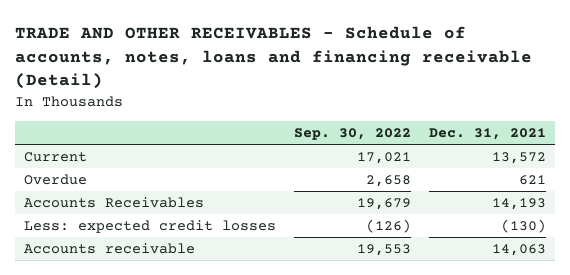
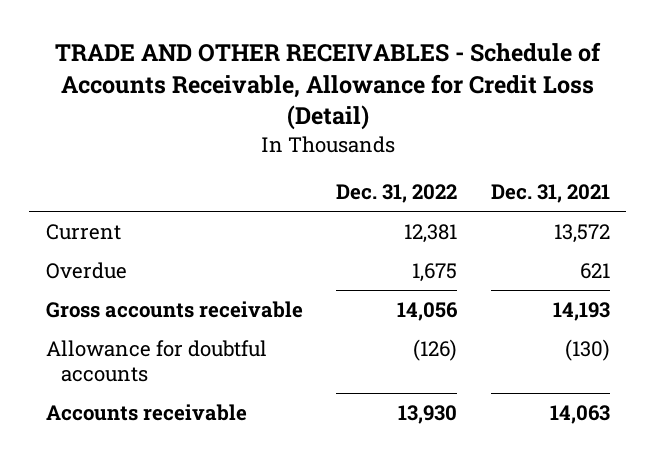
[14,26,532,90] TRADE AND OTHER RECEIVABLES - Schedule of accounts, notes, loans and financing receivable (Detail) -> [54,41,601,131] TRADE AND OTHER RECEIVABLES - Schedule of Accounts Receivable, Allowance for Credit Loss (Detail)
[294,128,412,141] Sep. 30, 2022 -> none
none -> [336,184,458,204] Dec. 31, 2022
[23,197,204,209] Accounts Receivables -> [45,300,303,318] Gross accounts receivable
[23,220,276,234] Less: expected credit losses -> [45,339,267,383] Allowance for doubtful accounts

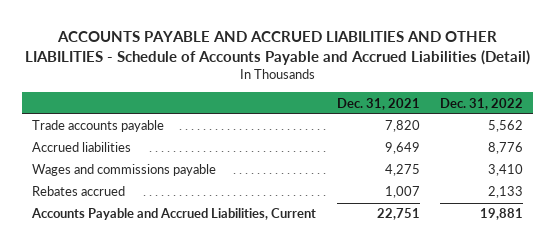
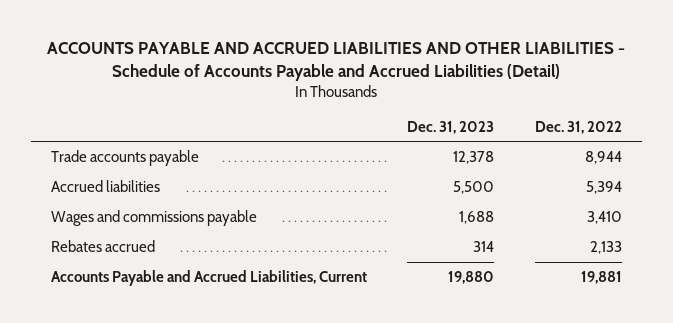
[336,97,420,110] Dec. 31, 2021 -> none
none -> [407,120,495,134] Dec. 31, 2023
[487,120,523,133] 5,562 -> [584,150,622,164] 8,944
[487,142,523,155] 8,776 -> [585,180,622,194] 5,394

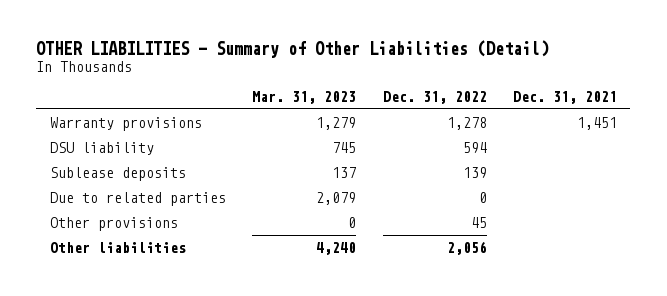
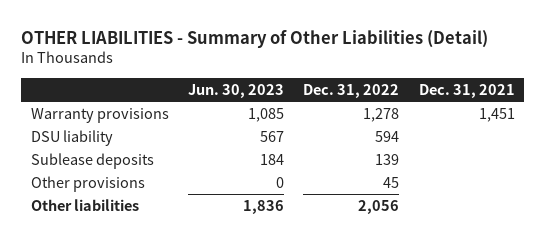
[252,91,357,105] Mar. 31, 2023 -> none
none -> [188,83,285,98] Jun. 30, 2023
[49,192,226,207] Due to related parties -> none

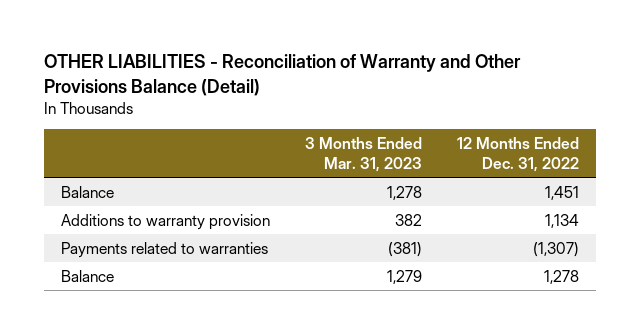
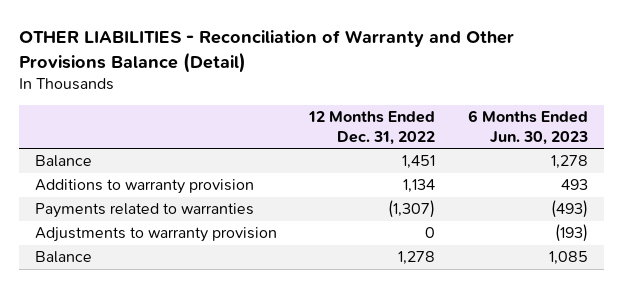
[304,137,422,172] 3 Months Ended Mar. 31, 2023 -> none
none -> [467,110,588,145] 6 Months Ended Jun. 30, 2023
none -> [34,227,277,243] Adjustments to warranty provision

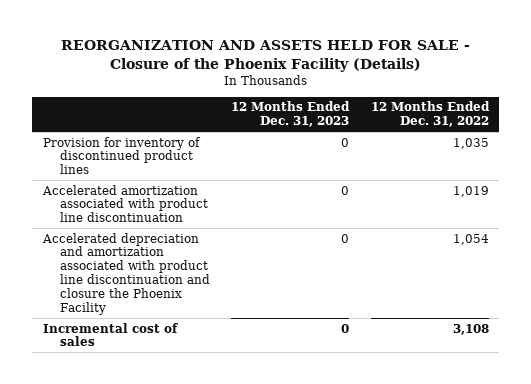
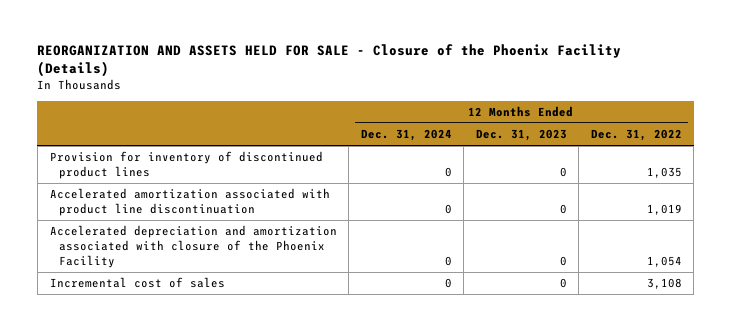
none -> [360,129,452,142] Dec. 31, 2024
[41,232,210,315] Accelerated depreciation and amortization associated with product line discontinuation and closure the Phoenix Facility -> [49,225,337,269] Accelerated depreciation and amortization associated with closure of the Phoenix Facility

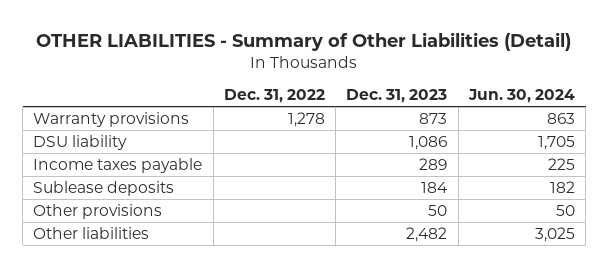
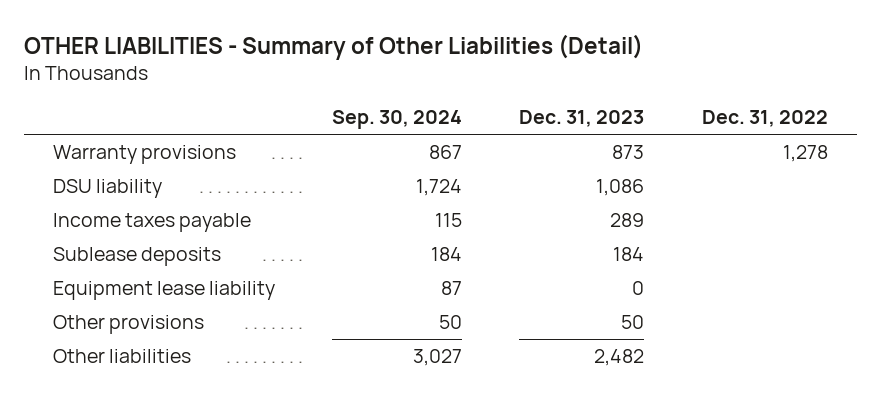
[467,89,575,104] Jun. 30, 2024 -> none
none -> [332,109,463,129] Sep. 30, 2024
none -> [52,281,275,301] Equipment lease liability

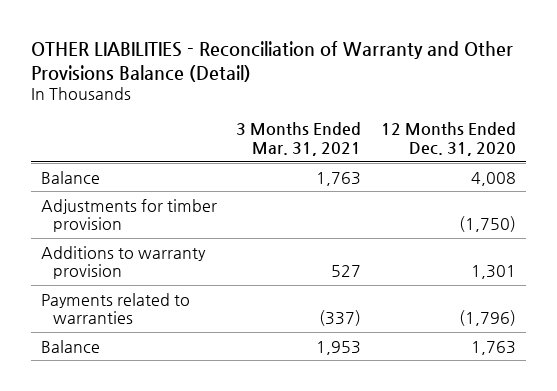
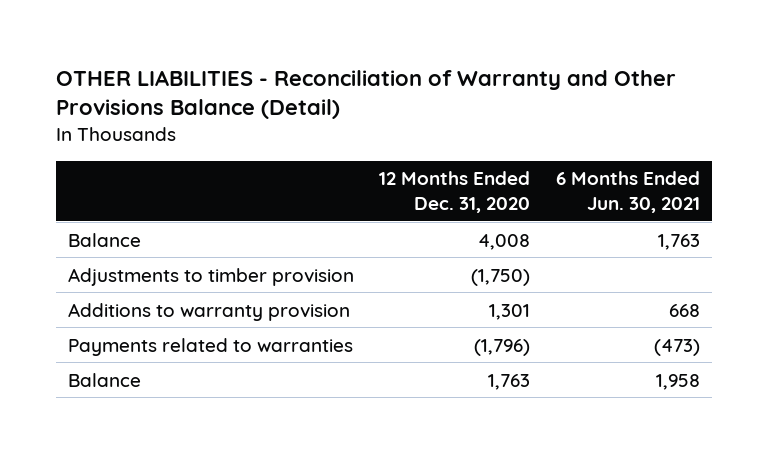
[236,122,362,156] 3 Months Ended Mar. 31, 2021 -> none
none -> [555,171,700,213] 6 Months Ended Jun. 30, 2021
[40,198,217,233] Adjustments for timber provision -> [68,267,355,286] Adjustments to timber provision

